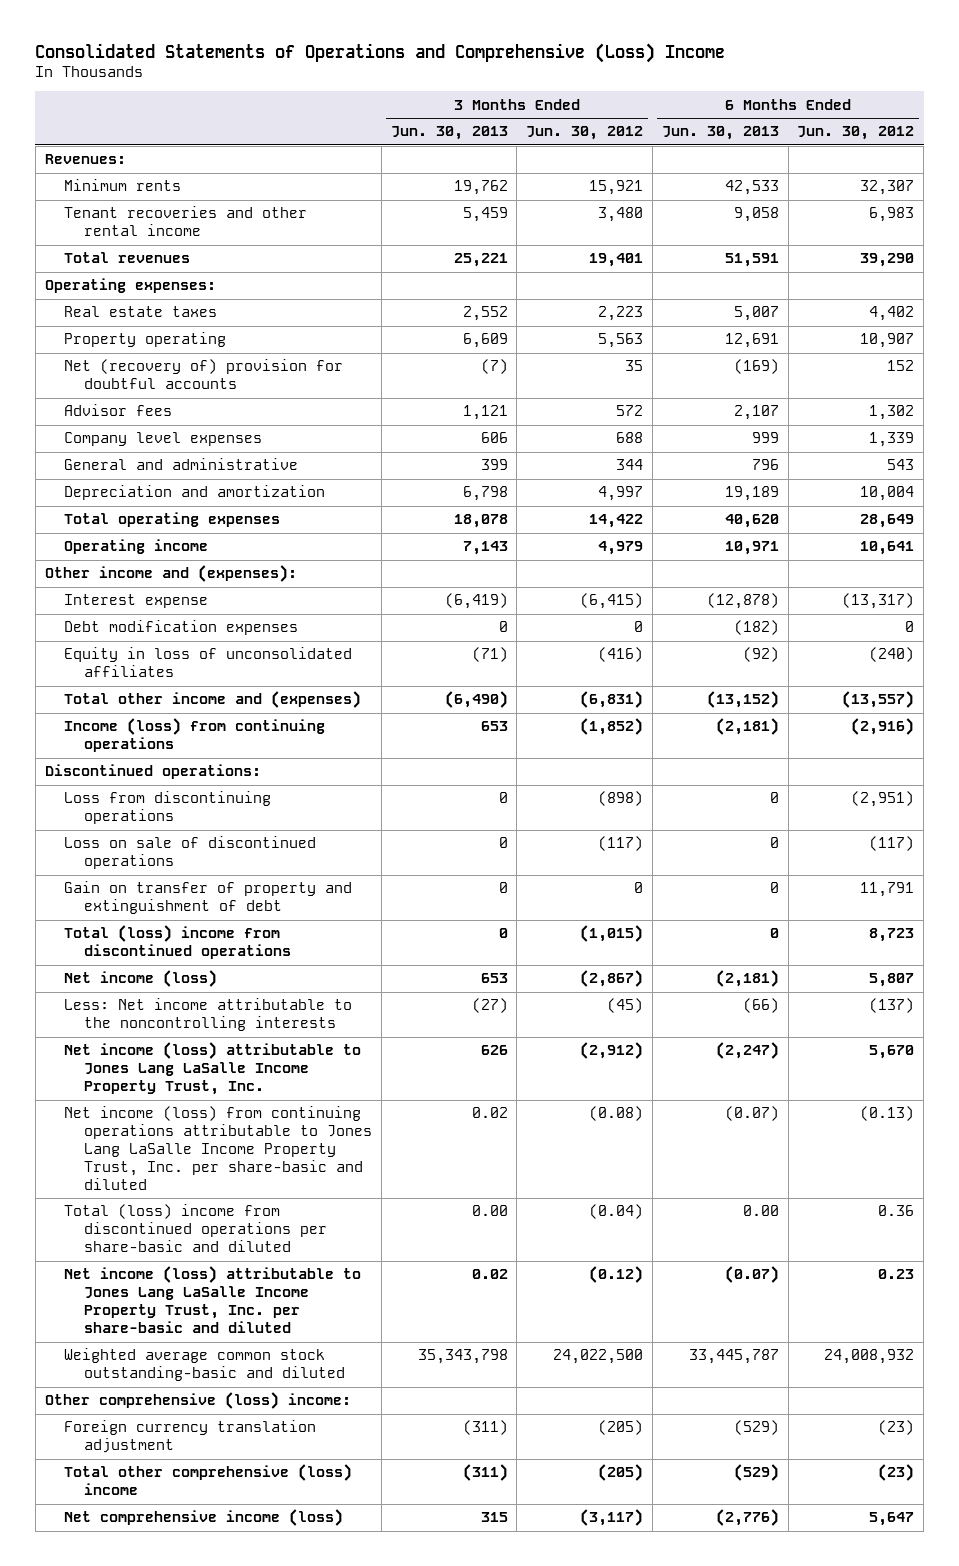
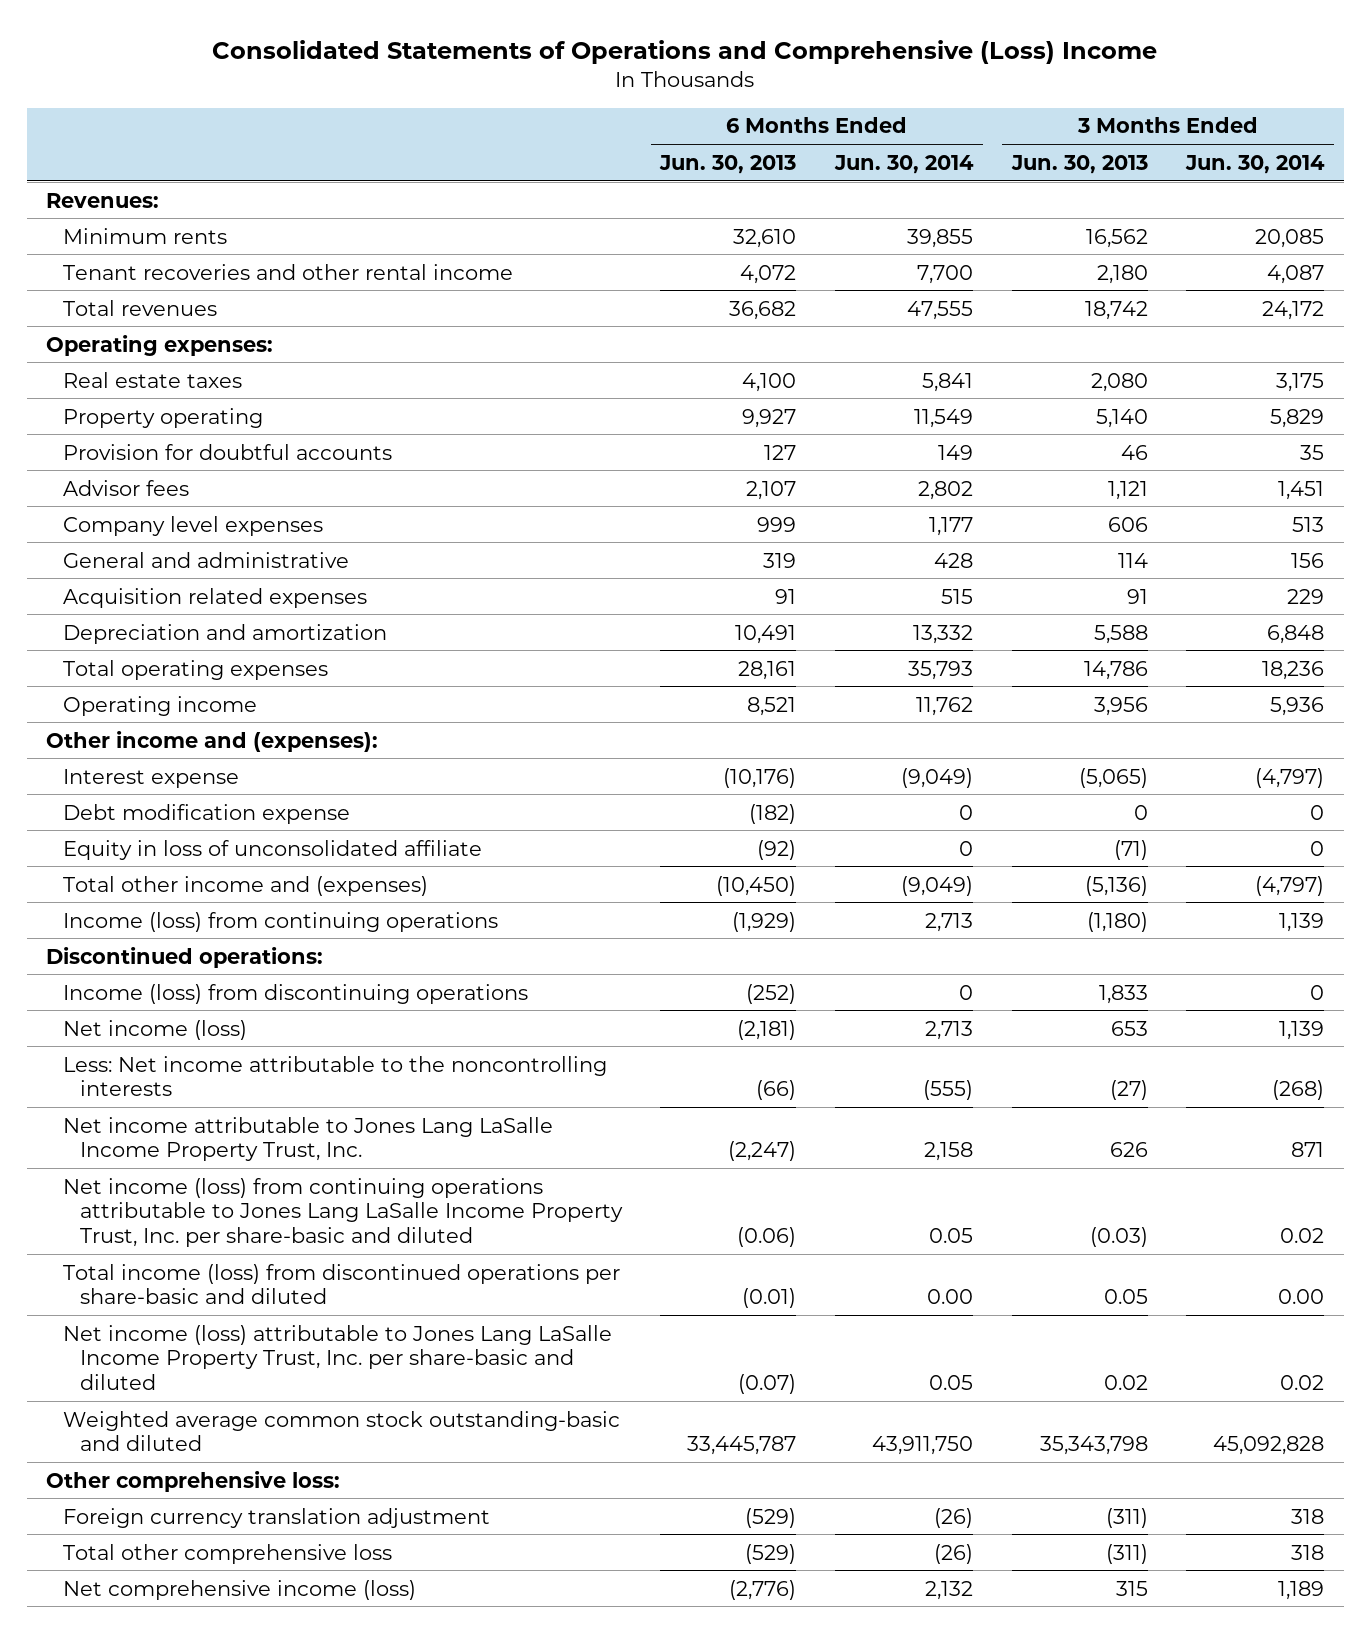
[526,126,644,141] Jun. 30, 2012 -> none
[797,126,915,141] Jun. 30, 2012 -> none
none -> [834,154,975,174] Jun. 30, 2014
none -> [1185,154,1326,174] Jun. 30, 2014
[453,180,508,196] 19,762 -> [1085,228,1148,248] 16,562
[724,180,779,196] 42,533 -> [733,228,797,248] 32,610
[462,207,508,223] 5,459 -> [1096,264,1148,284] 2,180
[733,207,779,223] 9,058 -> [740,264,797,284] 4,072
[453,253,508,268] 25,221 -> [1084,300,1148,320] 18,742
[724,253,779,268] 51,591 -> [729,300,797,320] 36,682
[462,306,508,322] 2,552 -> [1090,372,1148,392] 2,080
[733,306,779,322] 5,007 -> [742,372,797,392] 4,100
[462,333,508,349] 6,609 -> [1095,408,1148,428] 5,140
[724,333,779,349] 12,691 -> [742,408,797,428] 9,927
[64,359,344,390] Net (recovery of) provision for doubtful accounts -> [62,443,392,460] Provision for doubtful accounts
[480,359,508,375] (7) -> [1120,444,1148,460] 46
[733,359,779,375] (169) -> [764,444,797,460] 127
[480,459,508,471] 399 -> [1117,552,1148,568] 114
[751,459,779,471] 796 -> [763,552,797,568] 319
none -> [62,587,367,608] Acquisition related expenses
[462,486,508,502] 6,798 -> [1093,624,1148,644] 5,588
[724,486,779,502] 19,189 -> [735,624,797,644] 10,491
[453,514,508,529] 18,078 -> [1083,660,1148,680] 14,786
[724,514,779,529] 40,620 -> [738,660,797,680] 28,161
[462,541,508,556] 7,143 -> [1093,696,1148,716] 3,956
[724,541,779,556] 10,971 -> [747,696,797,716] 8,521
[444,593,508,610] (6,419) -> [1078,767,1148,788] (5,065)
[706,593,779,610] (12,878) -> [723,767,797,788] (10,176)
[64,620,299,636] Debt modification expenses -> [62,803,350,824] Debt modification expense
[64,647,353,678] Equity in loss of unconsolidated affiliates -> [62,839,482,860] Equity in loss of unconsolidated affiliate
[444,691,508,709] (6,490) -> [1084,875,1148,896] (5,136)
[706,691,779,709] (13,152) -> [716,875,797,896] (10,450)
[480,721,508,732] 653 -> [1086,911,1148,932] (1,180)
[715,718,779,736] (2,181) -> [732,911,797,932] (1,929)
[64,836,317,870] Loss on sale of discontinued operations -> none
[64,881,353,915] Gain on transfer of property and extinguishment of debt -> none
[64,925,292,960] Total (loss) income from discontinued operations -> none
[64,791,272,825] Loss from discontinuing operations -> [62,983,528,1004] Income (loss) from discontinuing operations
[498,792,508,804] 0 -> [1098,984,1148,1004] 1,833
[769,792,779,804] 0 -> [746,983,797,1004] (252)
[64,1042,362,1096] Net income (loss) attributable to Jones Lang LaSalle Income Property Trust, Inc. -> [62,1116,553,1162] Net income attributable to Jones Lang LaSalle Income Property Trust, Inc.
[471,1107,508,1119] 0.02 -> [1089,1226,1148,1247] (0.03)
[724,1106,779,1122] (0.07) -> [737,1226,797,1247] (0.06)
[64,1204,328,1253] Total (loss) income from discontinued operations per share-basic and diluted -> [62,1263,620,1305] Total income (loss) from discontinued operations per share-basic and diluted
[471,1205,508,1217] 0.00 -> [1103,1289,1148,1305] 0.05
[742,1205,779,1217] 0.00 -> [742,1288,797,1309] (0.01)
[44,1392,351,1410] Other comprehensive (loss) income: -> [46,1470,341,1492] Other comprehensive loss:
[64,1464,353,1496] Total other comprehensive (loss) income -> [62,1543,392,1564] Total other comprehensive loss

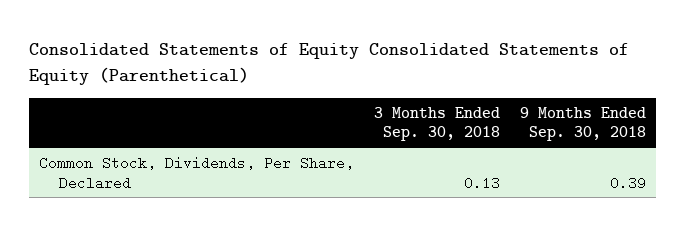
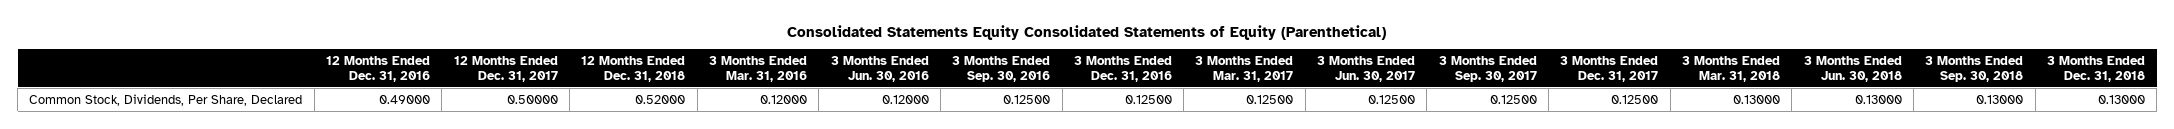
[29,43,630,86] Consolidated Statements of Equity Consolidated Statements of Equity (Parenthetical) -> [787,24,1387,40] Consolidated Statements Equity Consolidated Statements of Equity (Parenthetical)
[520,106,647,142] 9 Months Ended Sep. 30, 2018 -> none
none -> [325,56,430,82] 12 Months Ended Dec. 31, 2016
none -> [453,56,558,82] 12 Months Ended Dec. 31, 2017
none -> [581,56,686,82] 12 Months Ended Dec. 31, 2018
none -> [708,56,807,82] 3 Months Ended Mar. 31, 2016
none -> [830,56,929,82] 3 Months Ended Jun. 30, 2016
none -> [952,56,1051,82] 3 Months Ended Sep. 30, 2016
none -> [1073,56,1172,82] 3 Months Ended Dec. 31, 2016
none -> [1195,56,1294,82] 3 Months Ended Mar. 31, 2017
none -> [1317,56,1416,82] 3 Months Ended Jun. 30, 2017
none -> [1438,56,1537,82] 3 Months Ended Sep. 30, 2017
none -> [1560,56,1659,82] 3 Months Ended Dec. 31, 2017
none -> [1682,56,1781,82] 3 Months Ended Mar. 31, 2018
none -> [1803,56,1902,82] 3 Months Ended Jun. 30, 2018
none -> [2046,56,2145,82] 3 Months Ended Dec. 31, 2018
[464,175,501,190] 0.13 -> [1976,94,2024,104] 0.13000

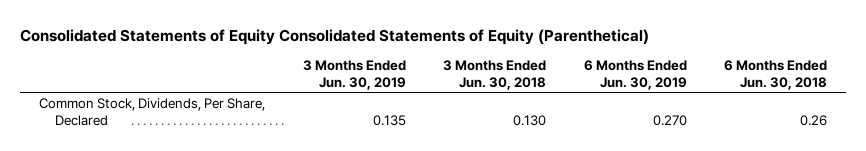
[787,24,1387,40] Consolidated Statements Equity Consolidated Statements of Equity (Parenthetical) -> [20,29,650,46] Consolidated Statements of Equity Consolidated Statements of Equity (Parenthetical)
[325,56,430,82] 12 Months Ended Dec. 31, 2016 -> none
[453,56,558,82] 12 Months Ended Dec. 31, 2017 -> none
[581,56,686,82] 12 Months Ended Dec. 31, 2018 -> none
[708,56,807,82] 3 Months Ended Mar. 31, 2016 -> none
[830,56,929,82] 3 Months Ended Jun. 30, 2016 -> none
[952,56,1051,82] 3 Months Ended Sep. 30, 2016 -> none
[1073,56,1172,82] 3 Months Ended Dec. 31, 2016 -> none
[1195,56,1294,82] 3 Months Ended Mar. 31, 2017 -> none
[1317,56,1416,82] 3 Months Ended Jun. 30, 2017 -> none
[1438,56,1537,82] 3 Months Ended Sep. 30, 2017 -> none
[1560,56,1659,82] 3 Months Ended Dec. 31, 2017 -> none
[1682,56,1781,82] 3 Months Ended Mar. 31, 2018 -> none
[1925,56,2024,82] 3 Months Ended Sep. 30, 2018 -> none
[2046,56,2145,82] 3 Months Ended Dec. 31, 2018 -> none
none -> [302,59,406,90] 3 Months Ended Jun. 30, 2019
none -> [583,59,687,90] 6 Months Ended Jun. 30, 2019
none -> [724,59,828,90] 6 Months Ended Jun. 30, 2018
[1854,94,1902,104] 0.13000 -> [513,115,547,127] 0.130

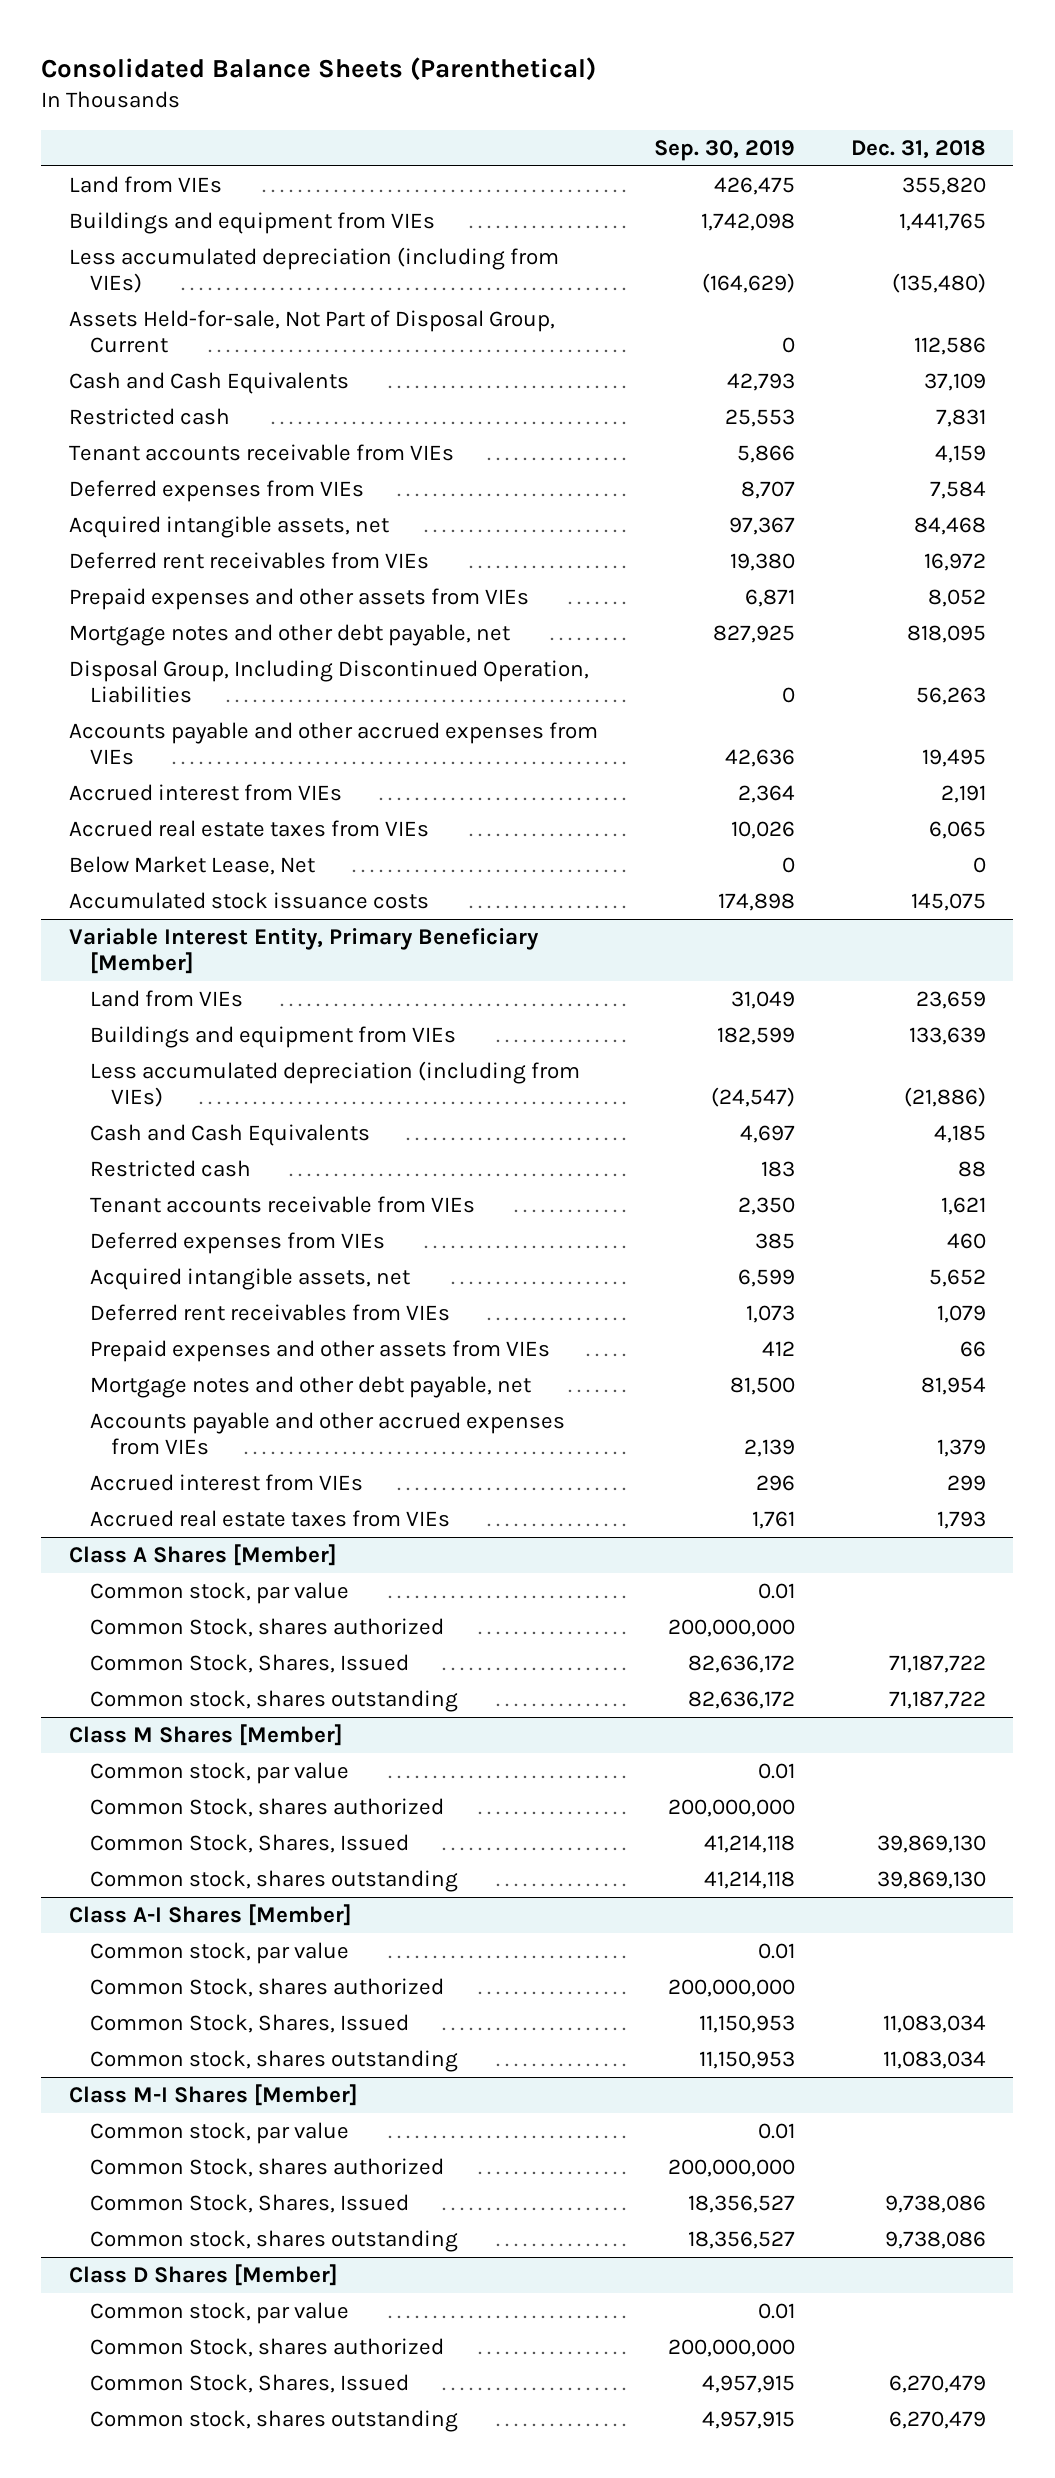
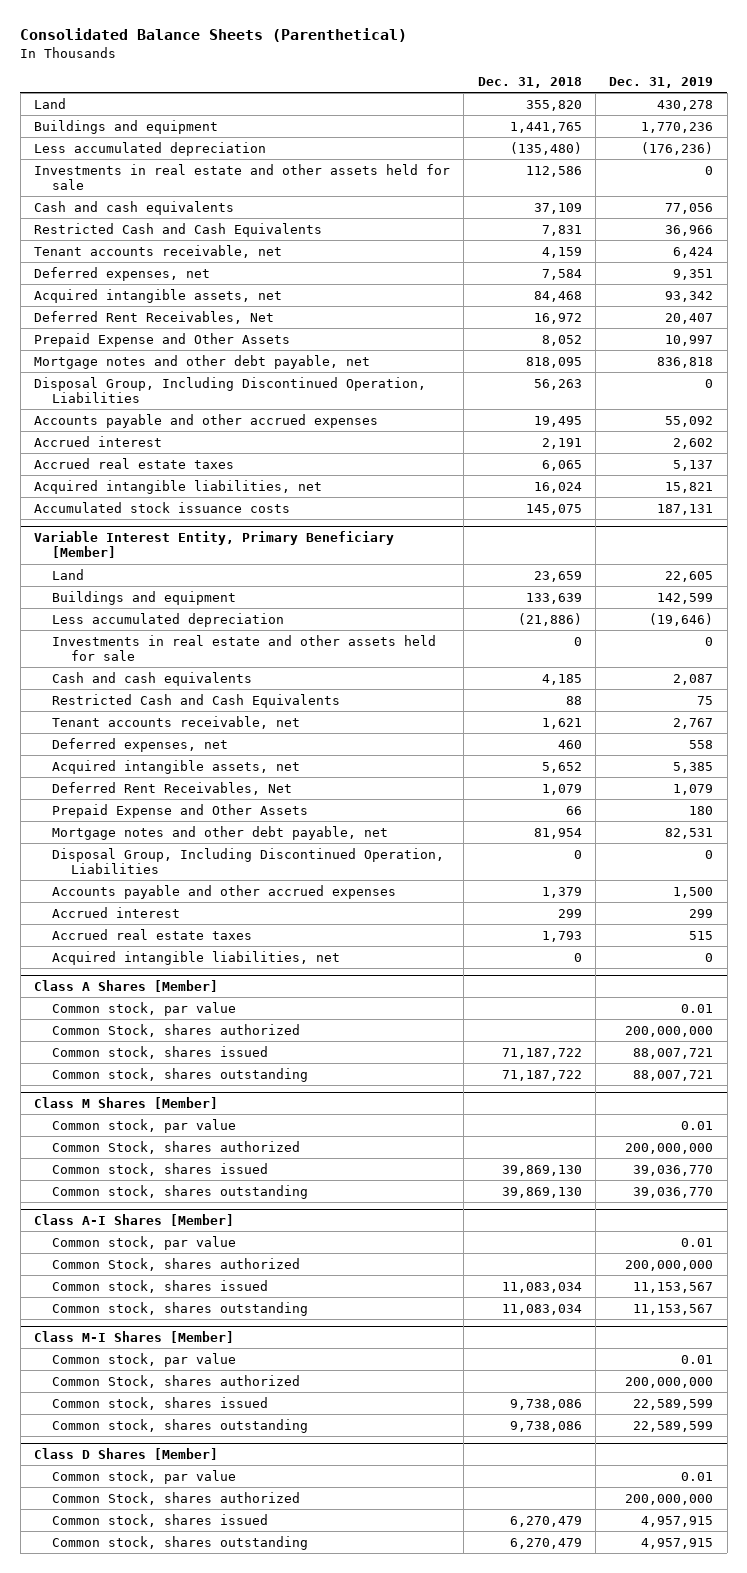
[653,140,795,162] Sep. 30, 2019 -> none
none -> [609,77,714,89] Dec. 31, 2019
[69,176,223,194] Land from VIEs -> [33,97,66,109] Land
[69,212,436,235] Buildings and equipment from VIEs -> [33,119,218,134] Buildings and equipment
[69,247,560,294] Less accumulated depreciation (including from VIEs) -> [33,141,266,156] Less accumulated depreciation
[69,310,556,354] Assets Held-for-sale, Not Part of Disposal Group, Current -> [33,163,450,190] Investments in real estate and other assets held for sale
[69,372,350,395] Cash and Cash Equivalents -> [33,200,234,215] Cash and cash equivalents
[69,408,231,426] Restricted cash -> [33,222,322,237] Restricted Cash and Cash Equivalents
[69,444,455,462] Tenant accounts receivable from VIEs -> [33,244,282,258] Tenant accounts receivable, net
[69,480,365,503] Deferred expenses from VIEs -> [33,266,210,281] Deferred expenses, net
[69,552,430,570] Deferred rent receivables from VIEs -> [33,310,274,324] Deferred Rent Receivables, Net
[69,588,530,611] Prepaid expenses and other assets from VIEs -> [33,332,290,347] Prepaid Expense and Other Assets
[69,856,316,876] Below Market Lease, Net -> none
[69,722,599,766] Accounts payable and other accrued expenses from VIEs -> [33,413,378,428] Accounts payable and other accrued expenses
[69,784,343,802] Accrued interest from VIEs -> [33,435,162,447] Accrued interest
[69,820,430,838] Accrued real estate taxes from VIEs -> [33,457,234,469] Accrued real estate taxes
none -> [33,479,322,494] Acquired intangible liabilities, net
[90,990,244,1008] Land from VIEs -> [52,568,85,580] Land
[90,1026,457,1049] Buildings and equipment from VIEs -> [52,590,237,605] Buildings and equipment
[90,1061,581,1108] Less accumulated depreciation (including from VIEs) -> [52,612,285,627] Less accumulated depreciation
none -> [52,634,437,661] Investments in real estate and other assets held for sale
[90,1124,371,1147] Cash and Cash Equivalents -> [52,671,253,686] Cash and cash equivalents
[90,1160,252,1178] Restricted cash -> [52,693,341,708] Restricted Cash and Cash Equivalents
[90,1196,476,1214] Tenant accounts receivable from VIEs -> [52,715,301,729] Tenant accounts receivable, net
[90,1232,386,1255] Deferred expenses from VIEs -> [52,737,229,752] Deferred expenses, net
[90,1304,451,1322] Deferred rent receivables from VIEs -> [52,781,293,795] Deferred Rent Receivables, Net
[90,1340,551,1363] Prepaid expenses and other assets from VIEs -> [52,803,309,818] Prepaid Expense and Other Assets
none -> [52,847,445,874] Disposal Group, Including Discontinued Operation, Liabilities
[90,1412,566,1456] Accounts payable and other accrued expenses from VIEs -> [52,884,397,899] Accounts payable and other accrued expenses
[90,1474,364,1492] Accrued interest from VIEs -> [52,906,181,918] Accrued interest
[90,1510,451,1528] Accrued real estate taxes from VIEs -> [52,928,253,940] Accrued real estate taxes
none -> [52,950,341,965] Acquired intangible liabilities, net
[90,1654,410,1674] Common Stock, Shares, Issued -> [52,1045,269,1059] Common stock, shares issued
[90,1834,410,1854] Common Stock, Shares, Issued -> [52,1162,269,1176] Common stock, shares issued
[90,2014,410,2034] Common Stock, Shares, Issued -> [52,1279,269,1293] Common stock, shares issued
[90,2194,410,2214] Common Stock, Shares, Issued -> [52,1396,269,1410] Common stock, shares issued
[90,2374,410,2394] Common Stock, Shares, Issued -> [52,1513,269,1527] Common stock, shares issued

